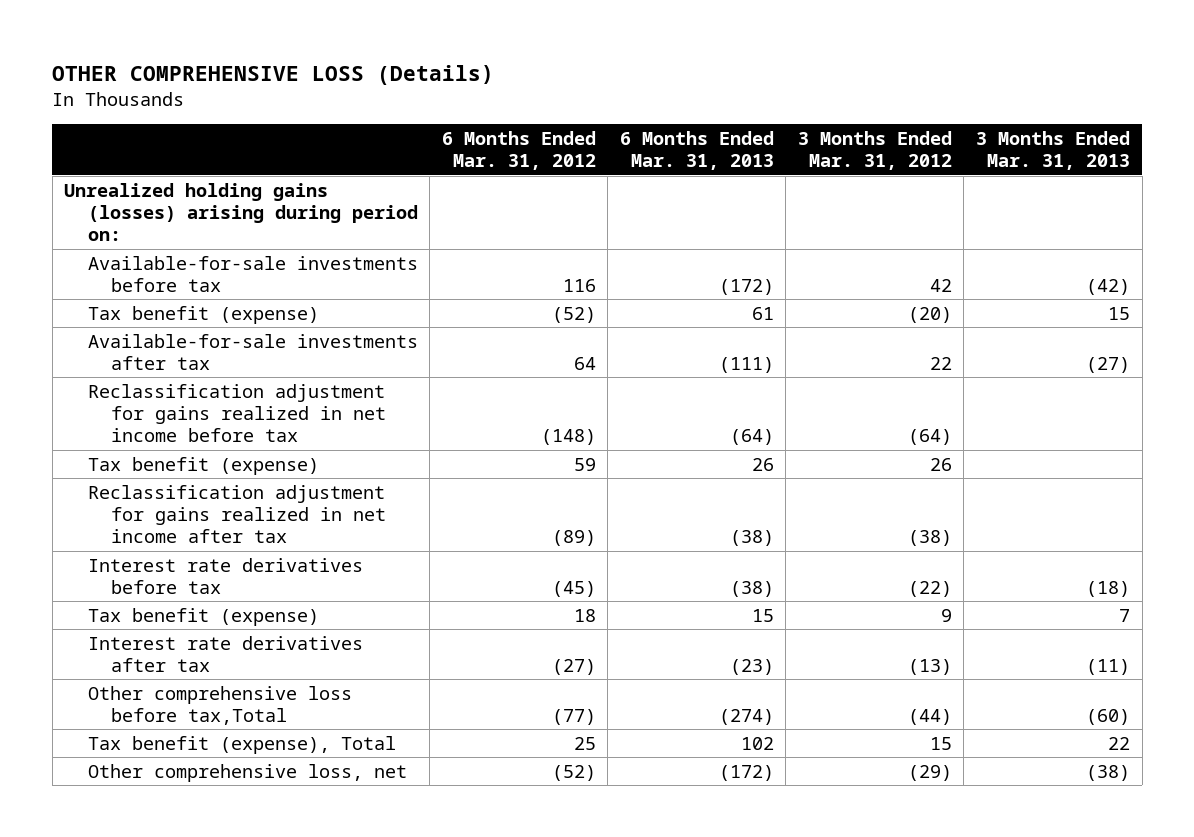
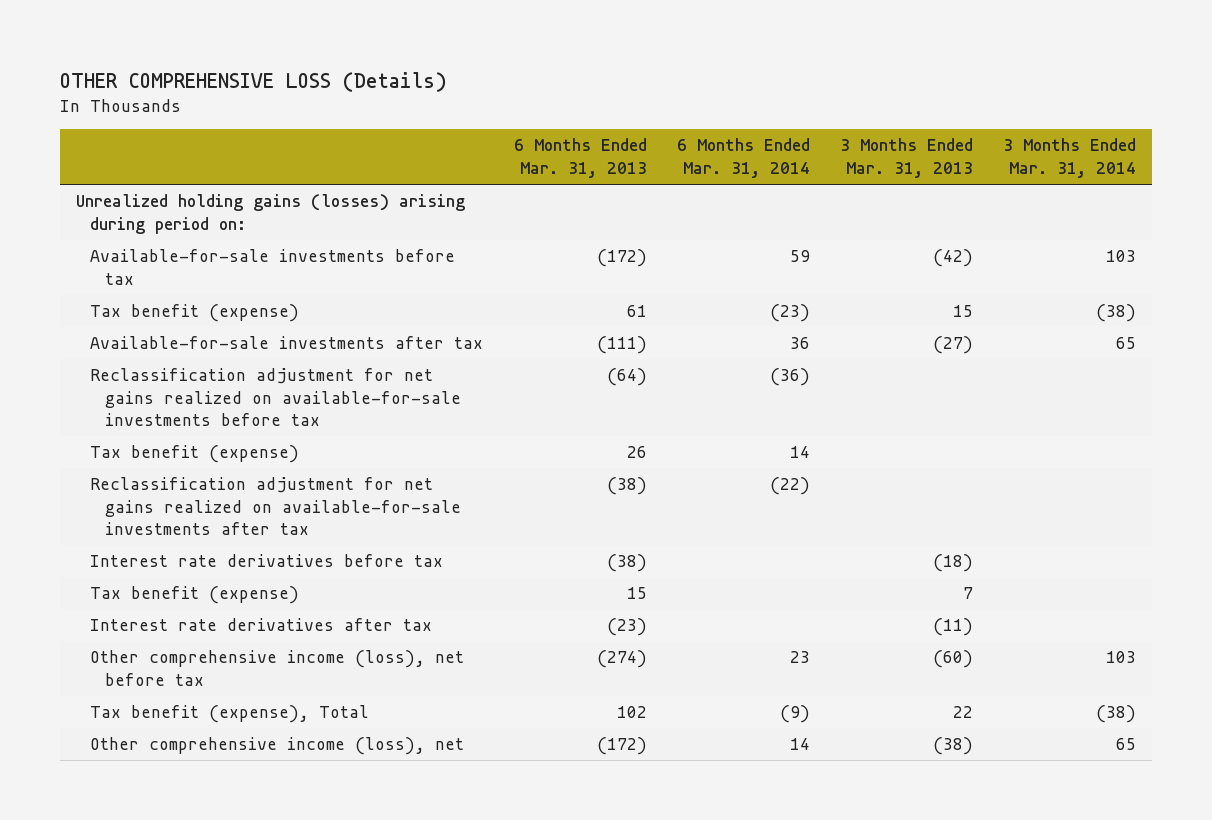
[441,131,596,171] 6 Months Ended Mar. 31, 2012 -> none
[797,131,952,171] 3 Months Ended Mar. 31, 2012 -> none
none -> [676,138,810,179] 6 Months Ended Mar. 31, 2014
none -> [1003,138,1137,179] 3 Months Ended Mar. 31, 2014
[87,383,387,443] Reclassification adjustment for gains realized in net income before tax -> [90,368,462,427] Reclassification adjustment for net gains realized on available-for-sale investments before tax
[87,484,387,544] Reclassification adjustment for gains realized in net income after tax -> [90,477,462,536] Reclassification adjustment for net gains realized on available-for-sale investments after tax
[87,685,352,725] Other comprehensive loss before tax,Total -> [90,650,465,686] Other comprehensive income (loss), net before tax
[87,763,407,782] Other comprehensive loss, net -> [90,737,465,756] Other comprehensive income (loss), net

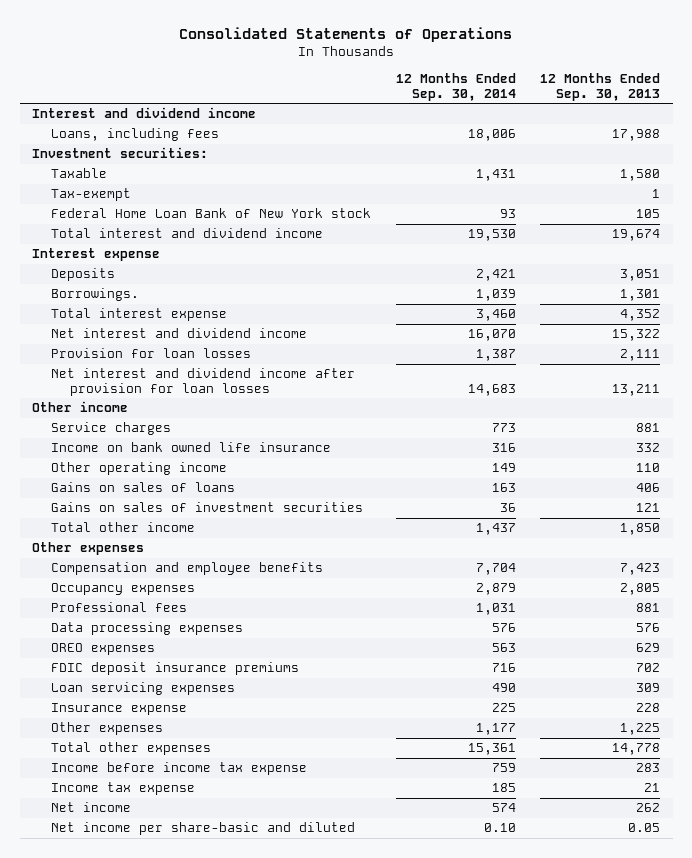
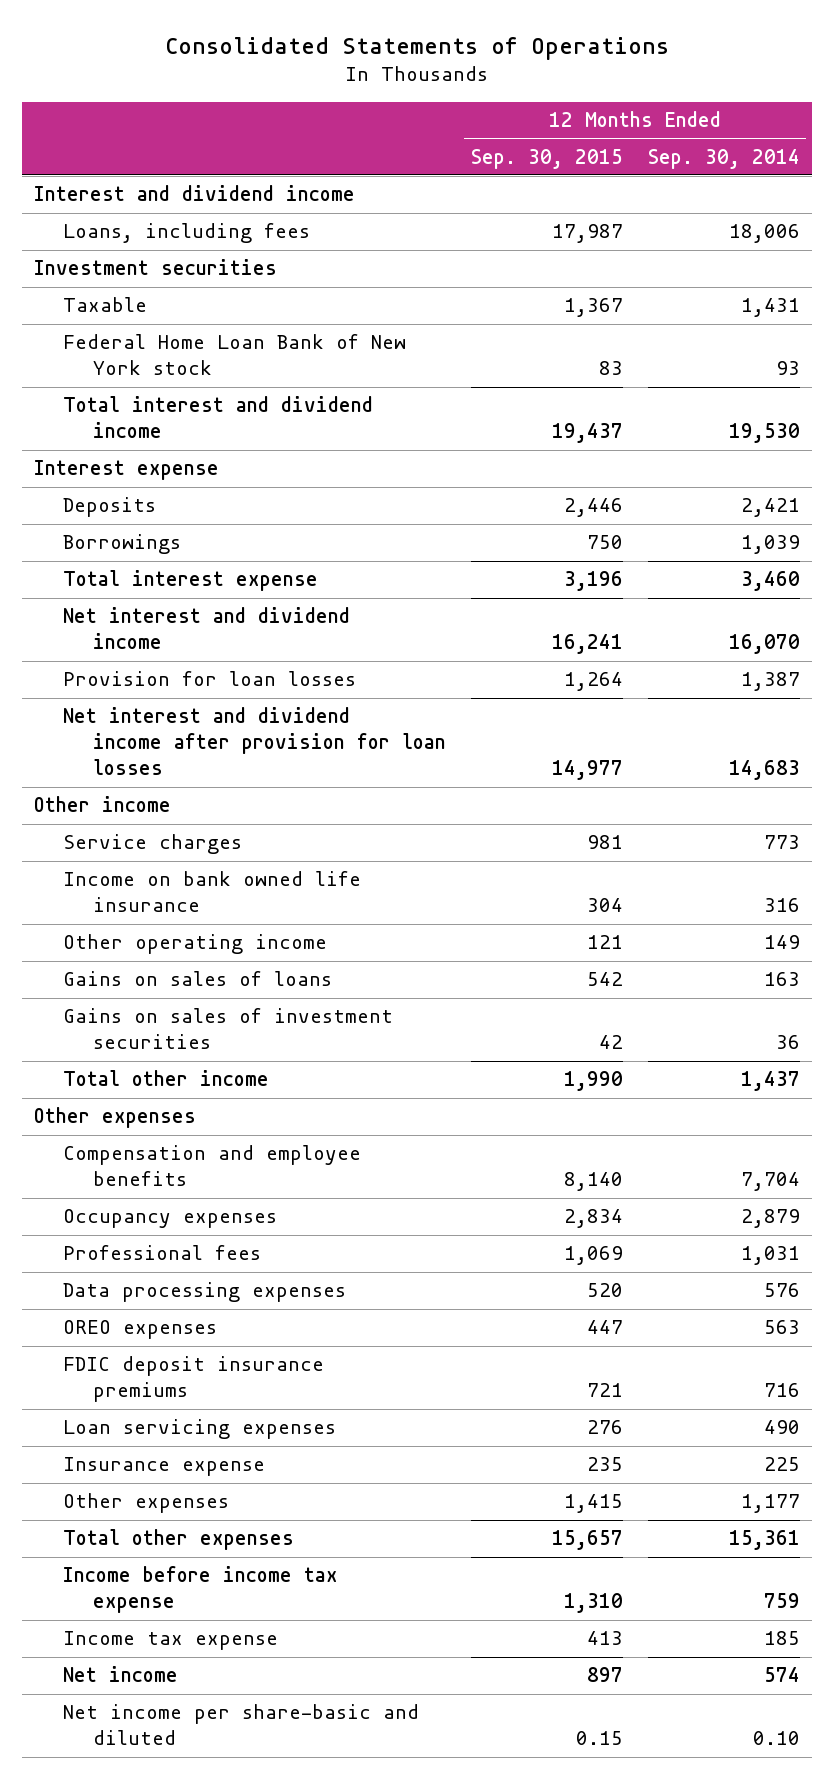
[540,73,661,101] 12 Months Ended Sep. 30, 2013 -> none
none -> [470,148,623,169] Sep. 30, 2015
[31,147,208,159] Investment securities: -> [34,259,278,276] Investment securities
[51,188,132,202] Tax-exempt -> none
[51,288,140,302] Borrowings. -> [63,534,182,555] Borrowings

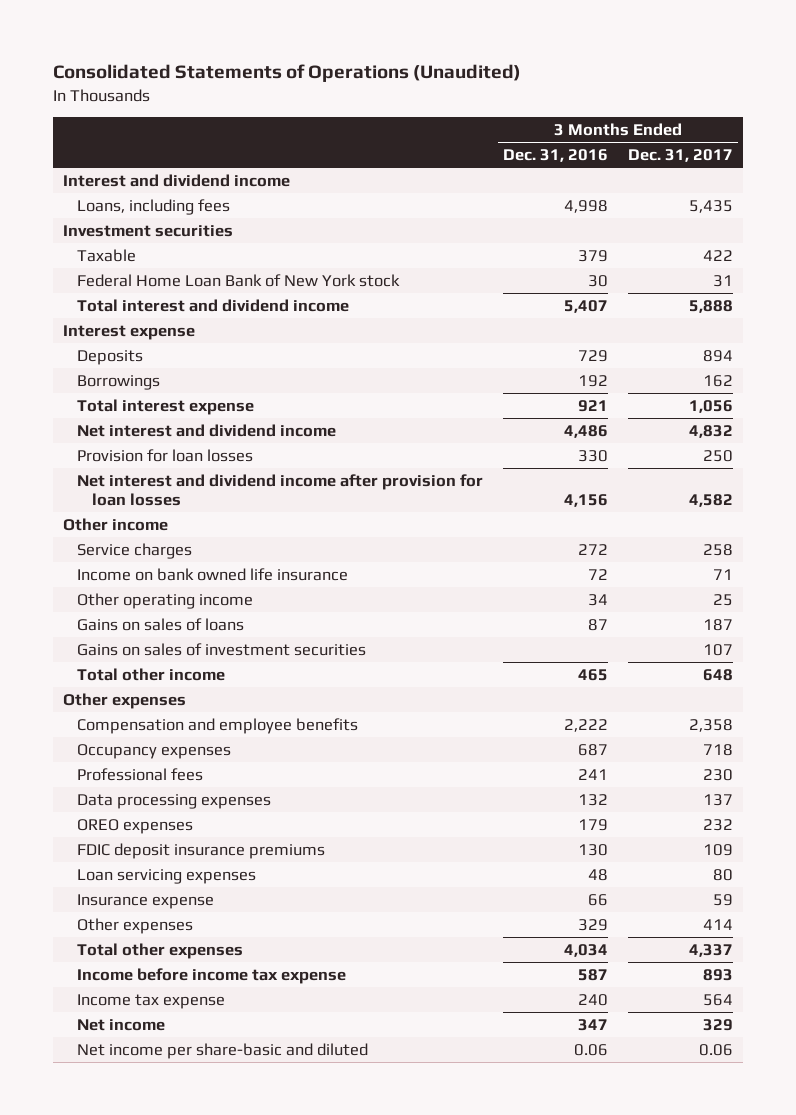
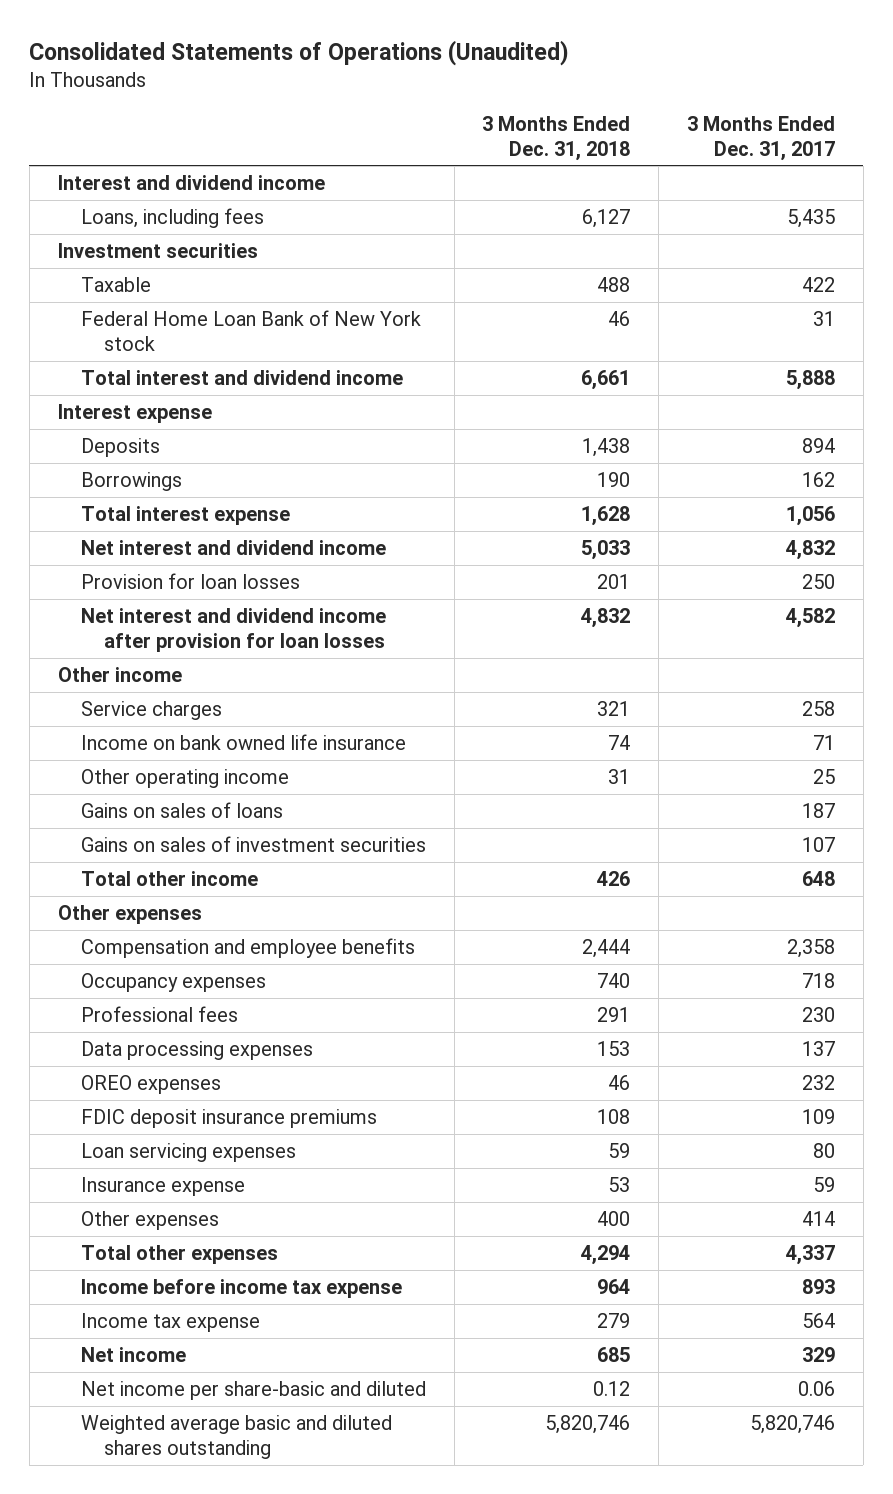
[503,149,609,163] Dec. 31, 2016 -> none
none -> [482,115,631,161] 3 Months Ended Dec. 31, 2018
none -> [81,1414,393,1459] Weighted average basic and diluted shares outstanding

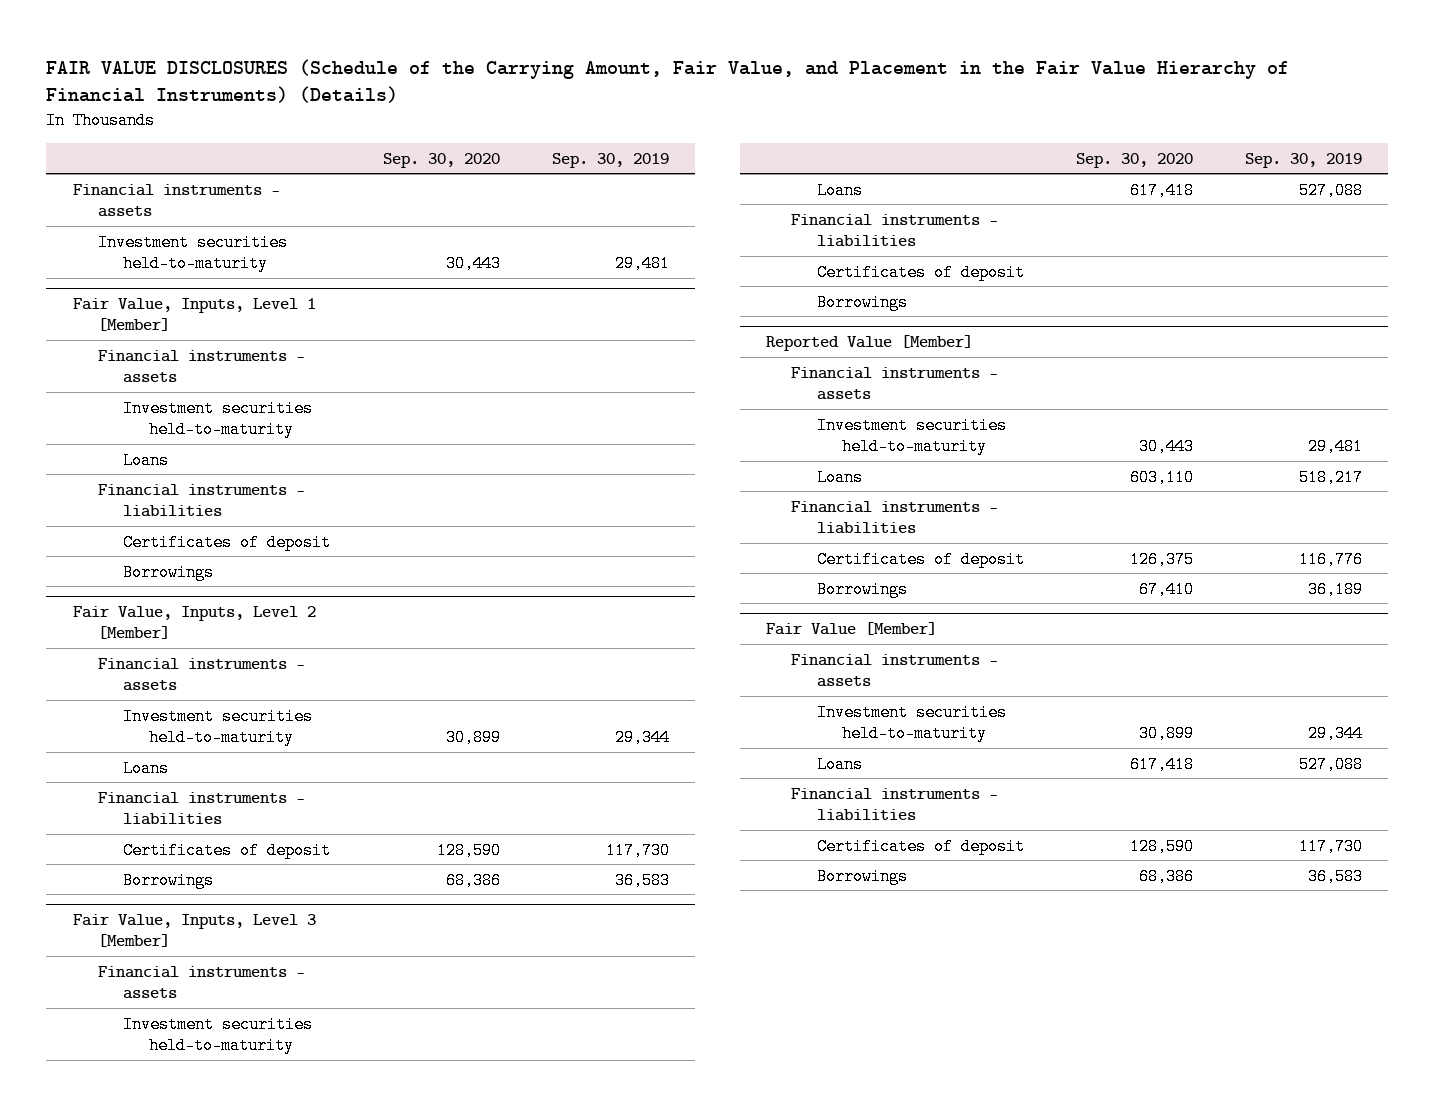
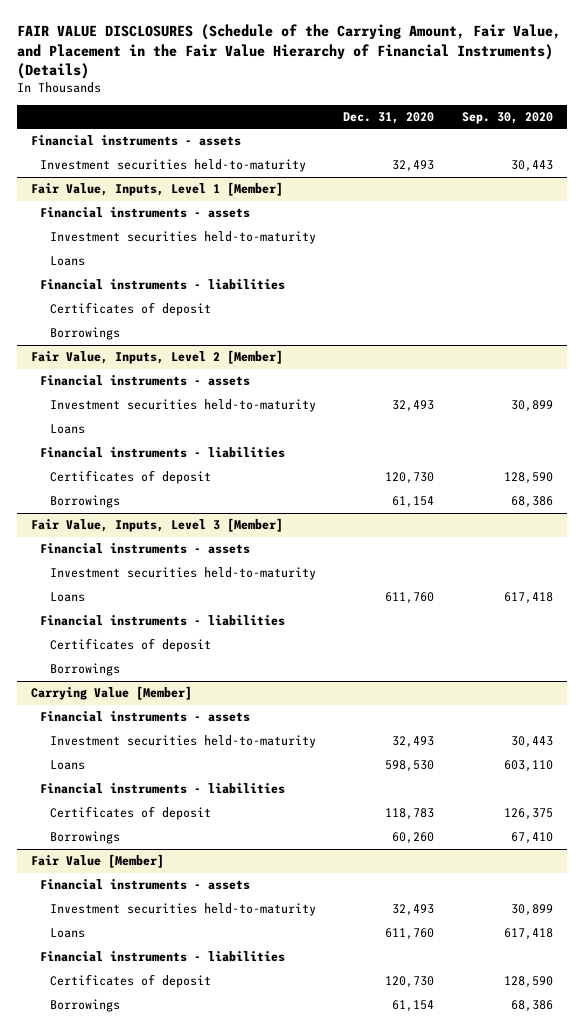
[552,152,670,168] Sep. 30, 2019 -> none
none -> [343,111,435,124] Dec. 31, 2020
[765,335,973,352] Reported Value [Member] -> [30,686,192,701] Carrying Value [Member]

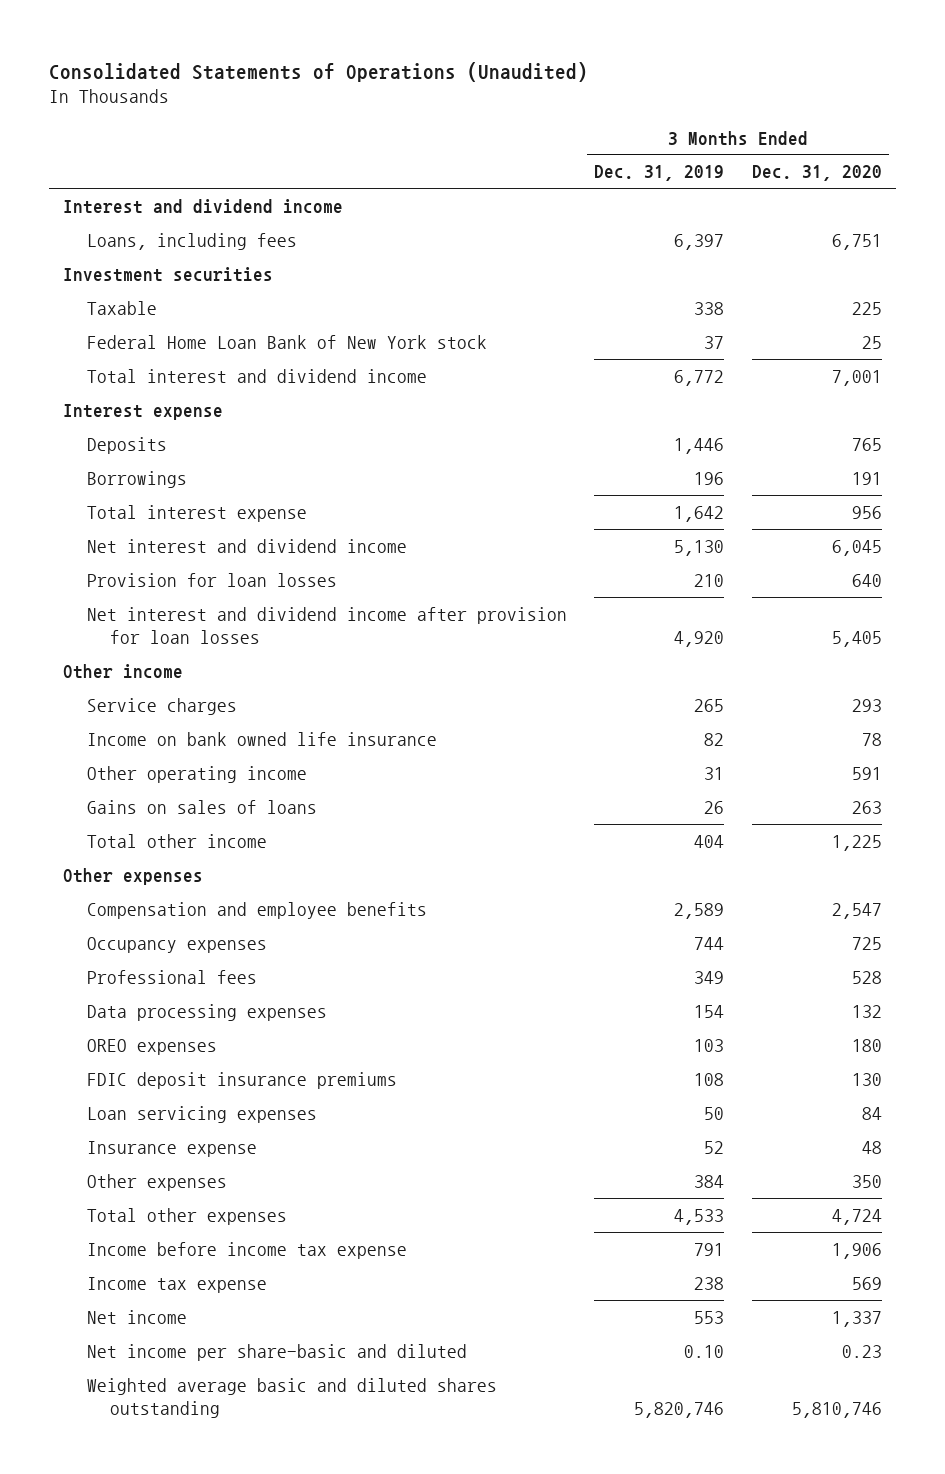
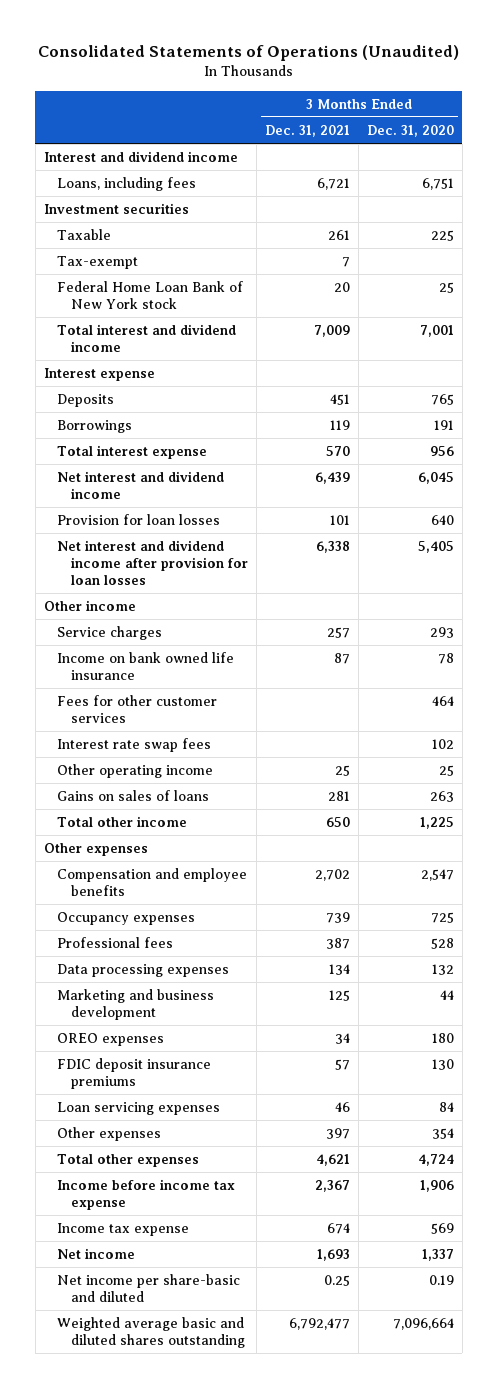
[594,165,725,182] Dec. 31, 2019 -> none
none -> [264,124,350,137] Dec. 31, 2021
none -> [57,256,139,270] Tax-exempt
none -> [57,695,218,723] Fees for other customer services
none -> [57,738,212,753] Interest rate swap fees
[852,766,883,780] 591 -> [438,765,454,777] 25
none -> [57,989,215,1020] Marketing and business development
[86,1140,257,1157] Insurance expense -> none
[852,1174,883,1188] 350 -> [431,1128,454,1140] 354
[842,1344,883,1358] 0.23 -> [428,1275,454,1286] 0.19
[792,1402,883,1419] 5,810,746 -> [392,1318,454,1331] 7,096,664

